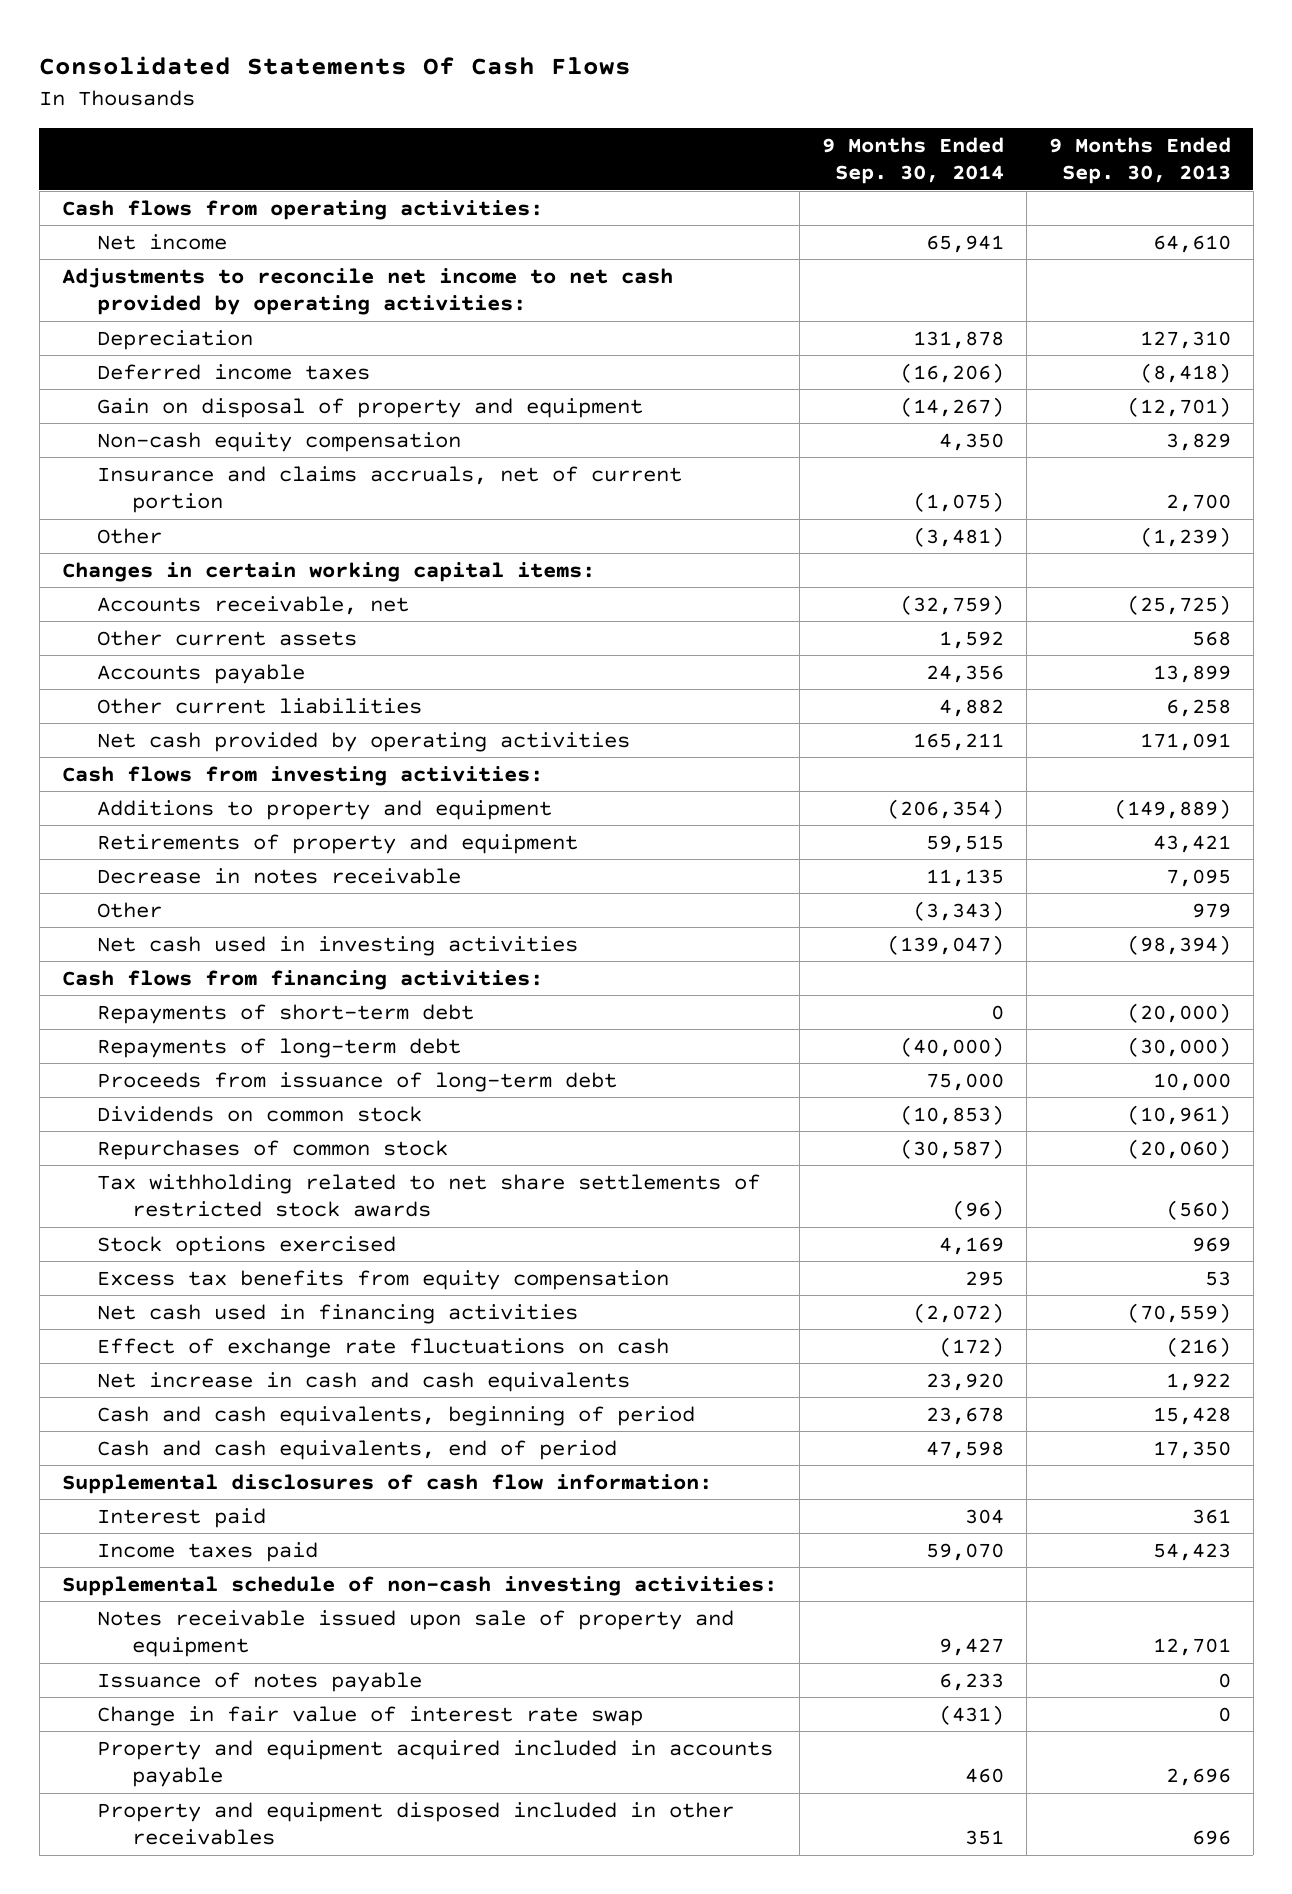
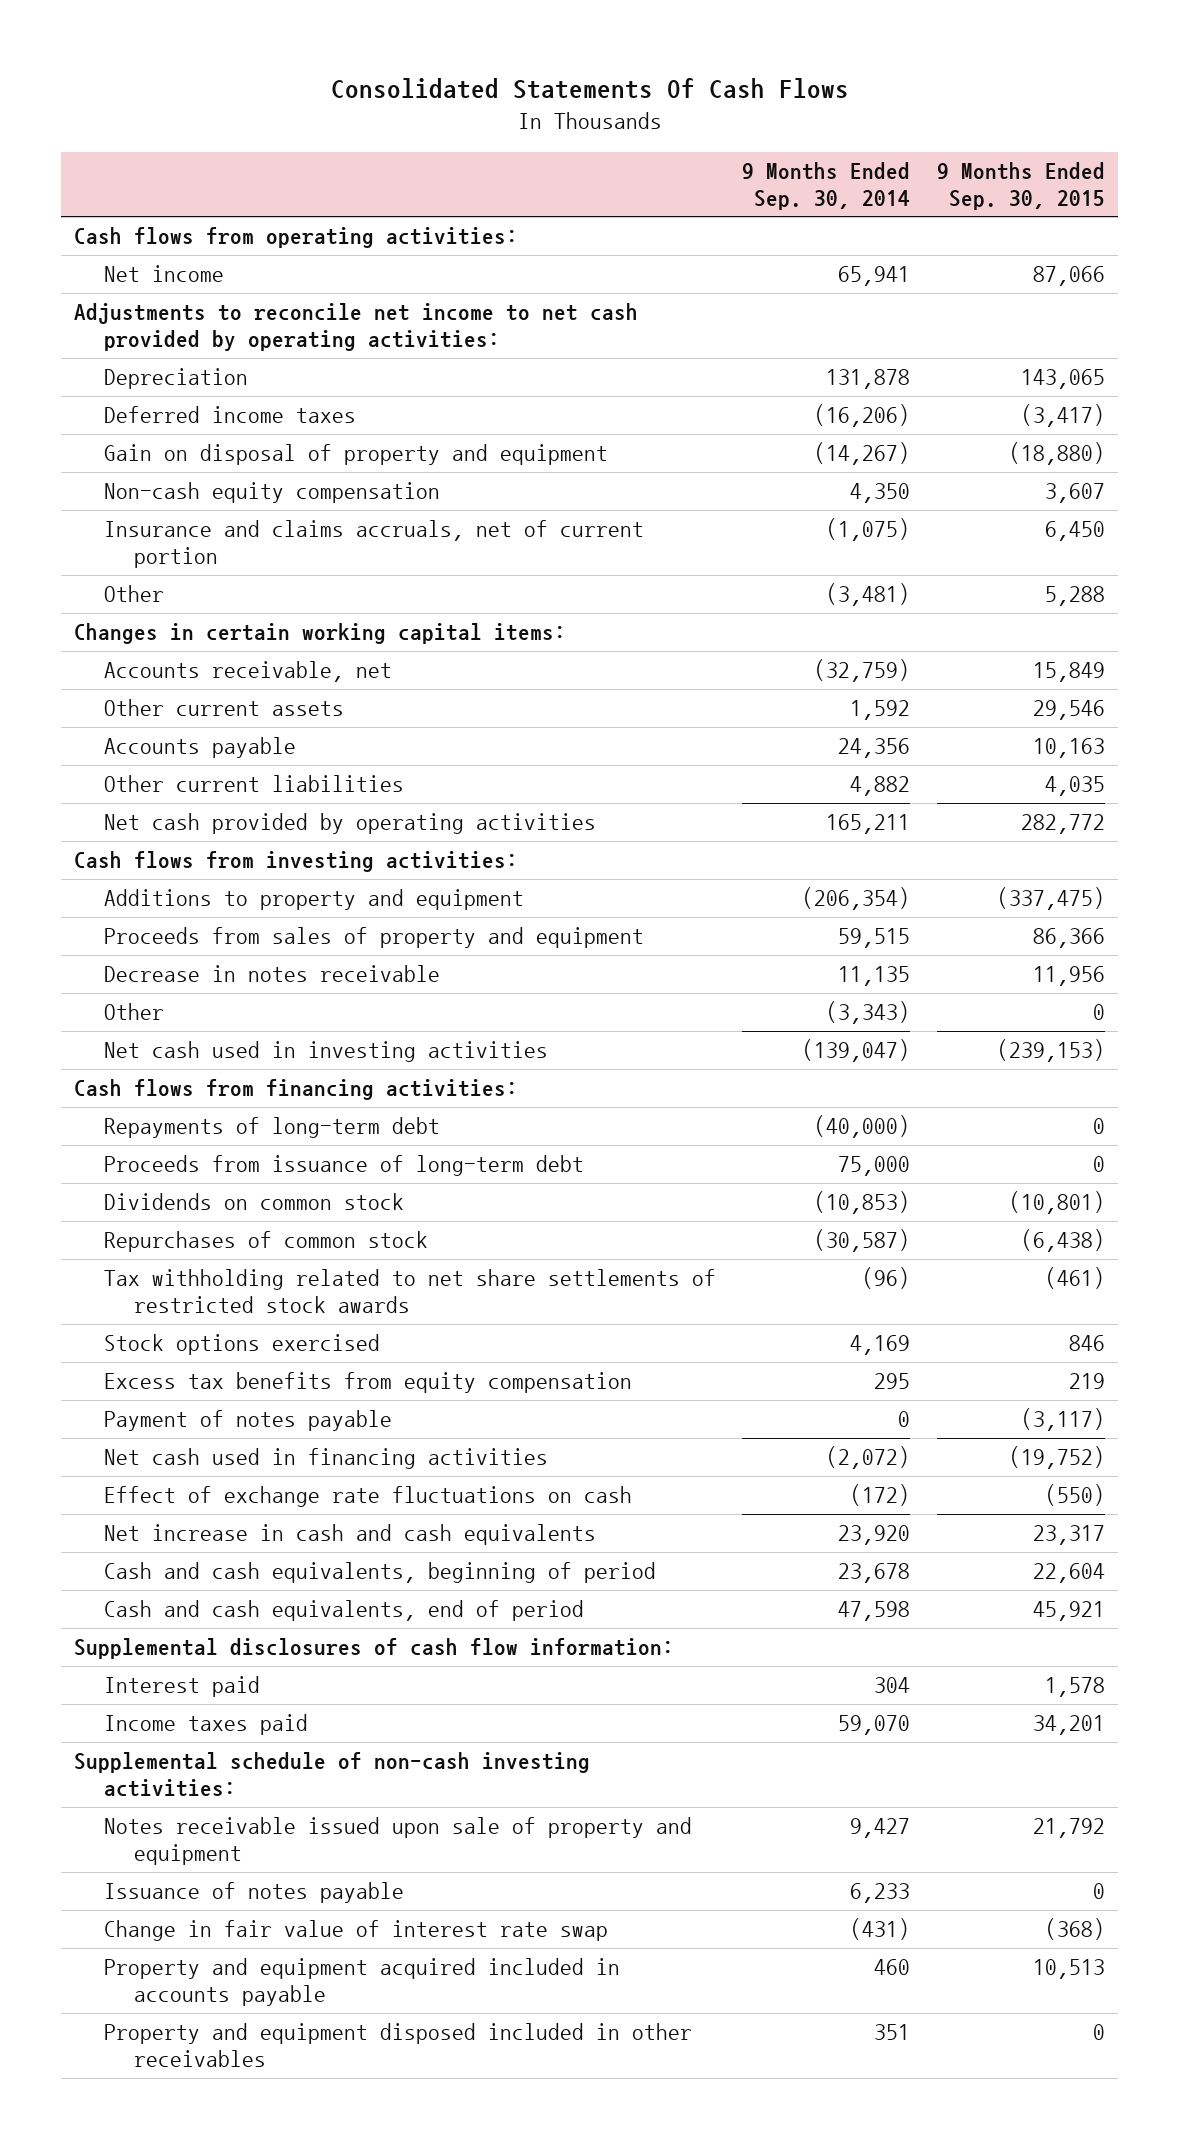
[1048,136,1231,185] 9 Months Ended Sep. 30, 2013 -> none
none -> [936,161,1105,210] 9 Months Ended Sep. 30, 2015
[96,833,578,854] Retirements of property and equipment -> [104,927,645,949] Proceeds from sales of property and equipment
[96,1003,474,1024] Repayments of short-term debt -> none
none -> [104,1410,393,1432] Payment of notes payable

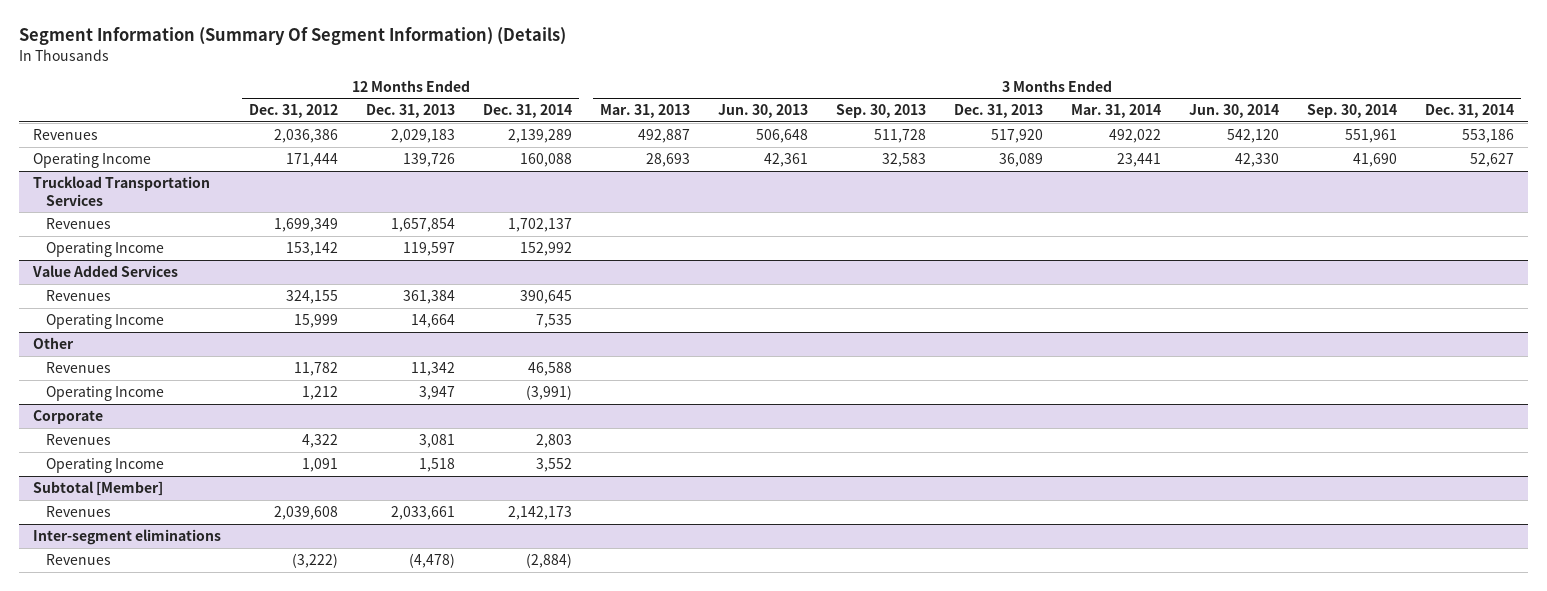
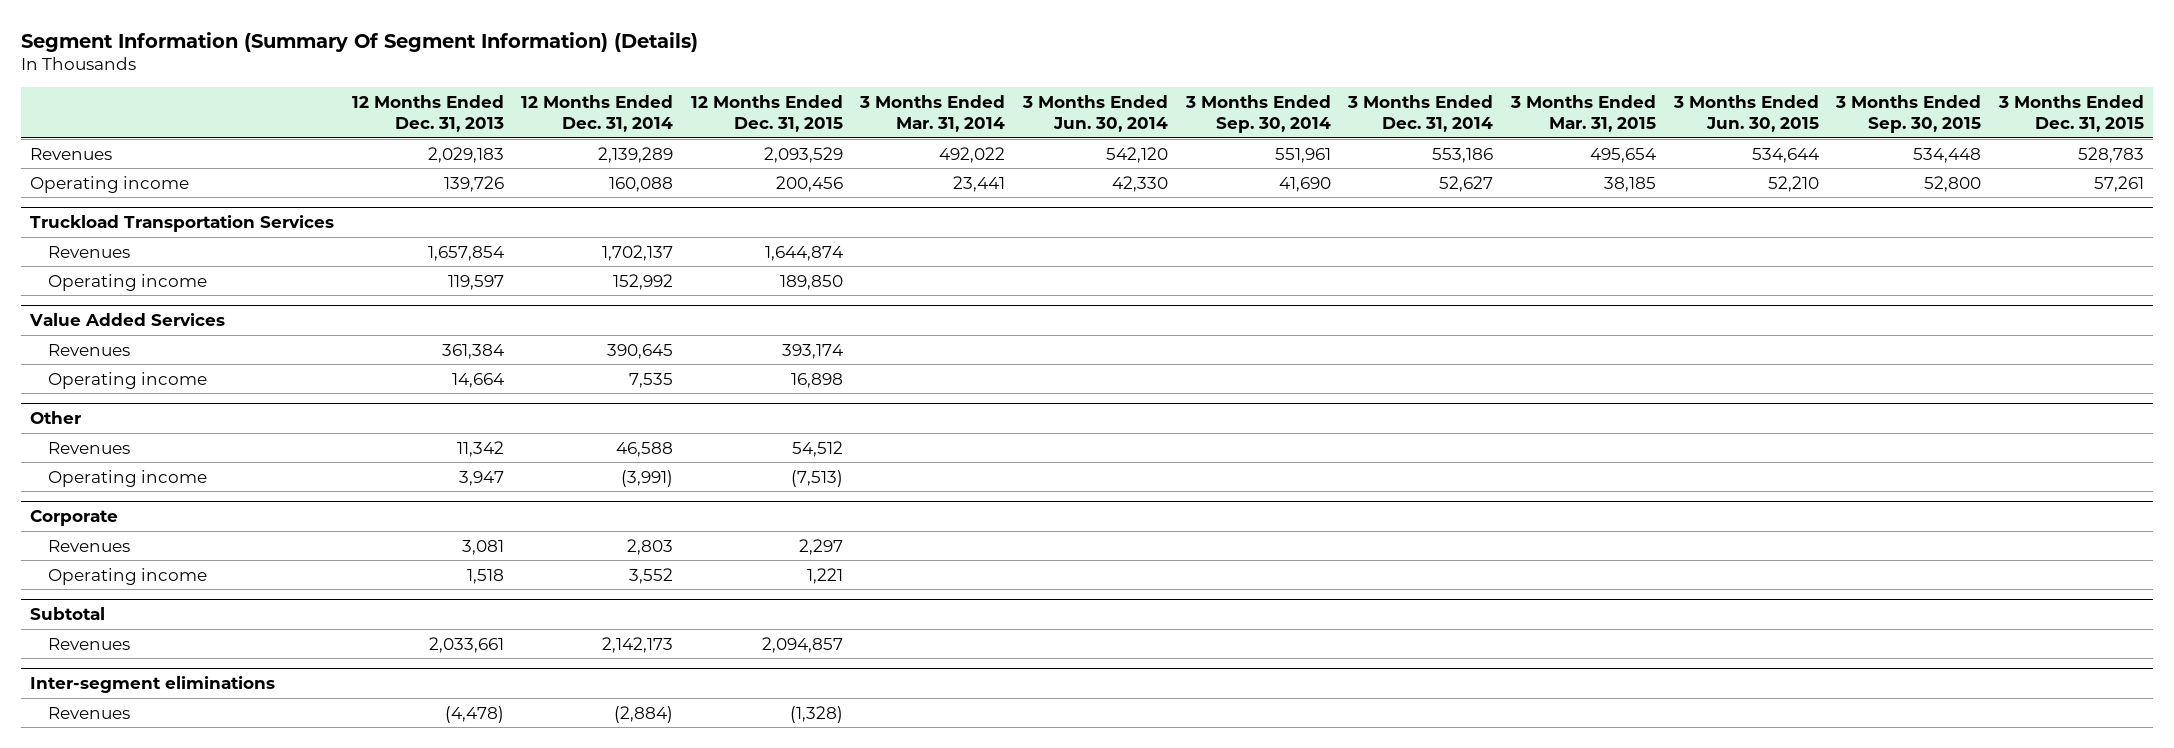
[249,104,339,119] Dec. 31, 2012 -> none
[600,104,691,119] Mar. 31, 2013 -> none
[718,104,809,119] Jun. 30, 2013 -> none
[835,104,926,119] Sep. 30, 2013 -> none
[953,104,1043,119] Dec. 31, 2013 -> none
none -> [690,95,843,133] 12 Months Ended Dec. 31, 2015
none -> [1509,95,1656,133] 3 Months Ended Mar. 31, 2015
none -> [1672,95,1819,133] 3 Months Ended Jun. 30, 2015
none -> [1835,95,1982,134] 3 Months Ended Sep. 30, 2015
none -> [1997,95,2144,133] 3 Months Ended Dec. 31, 2015
[33,152,152,168] Operating Income -> [29,175,189,193] Operating income
[46,241,165,257] Operating Income -> [47,273,207,291] Operating income
[46,313,165,329] Operating Income -> [47,371,207,389] Operating income
[46,385,165,401] Operating Income -> [47,469,207,487] Operating income
[46,457,165,473] Operating Income -> [47,567,207,585] Operating income
[33,480,164,496] Subtotal [Member] -> [29,607,105,621] Subtotal

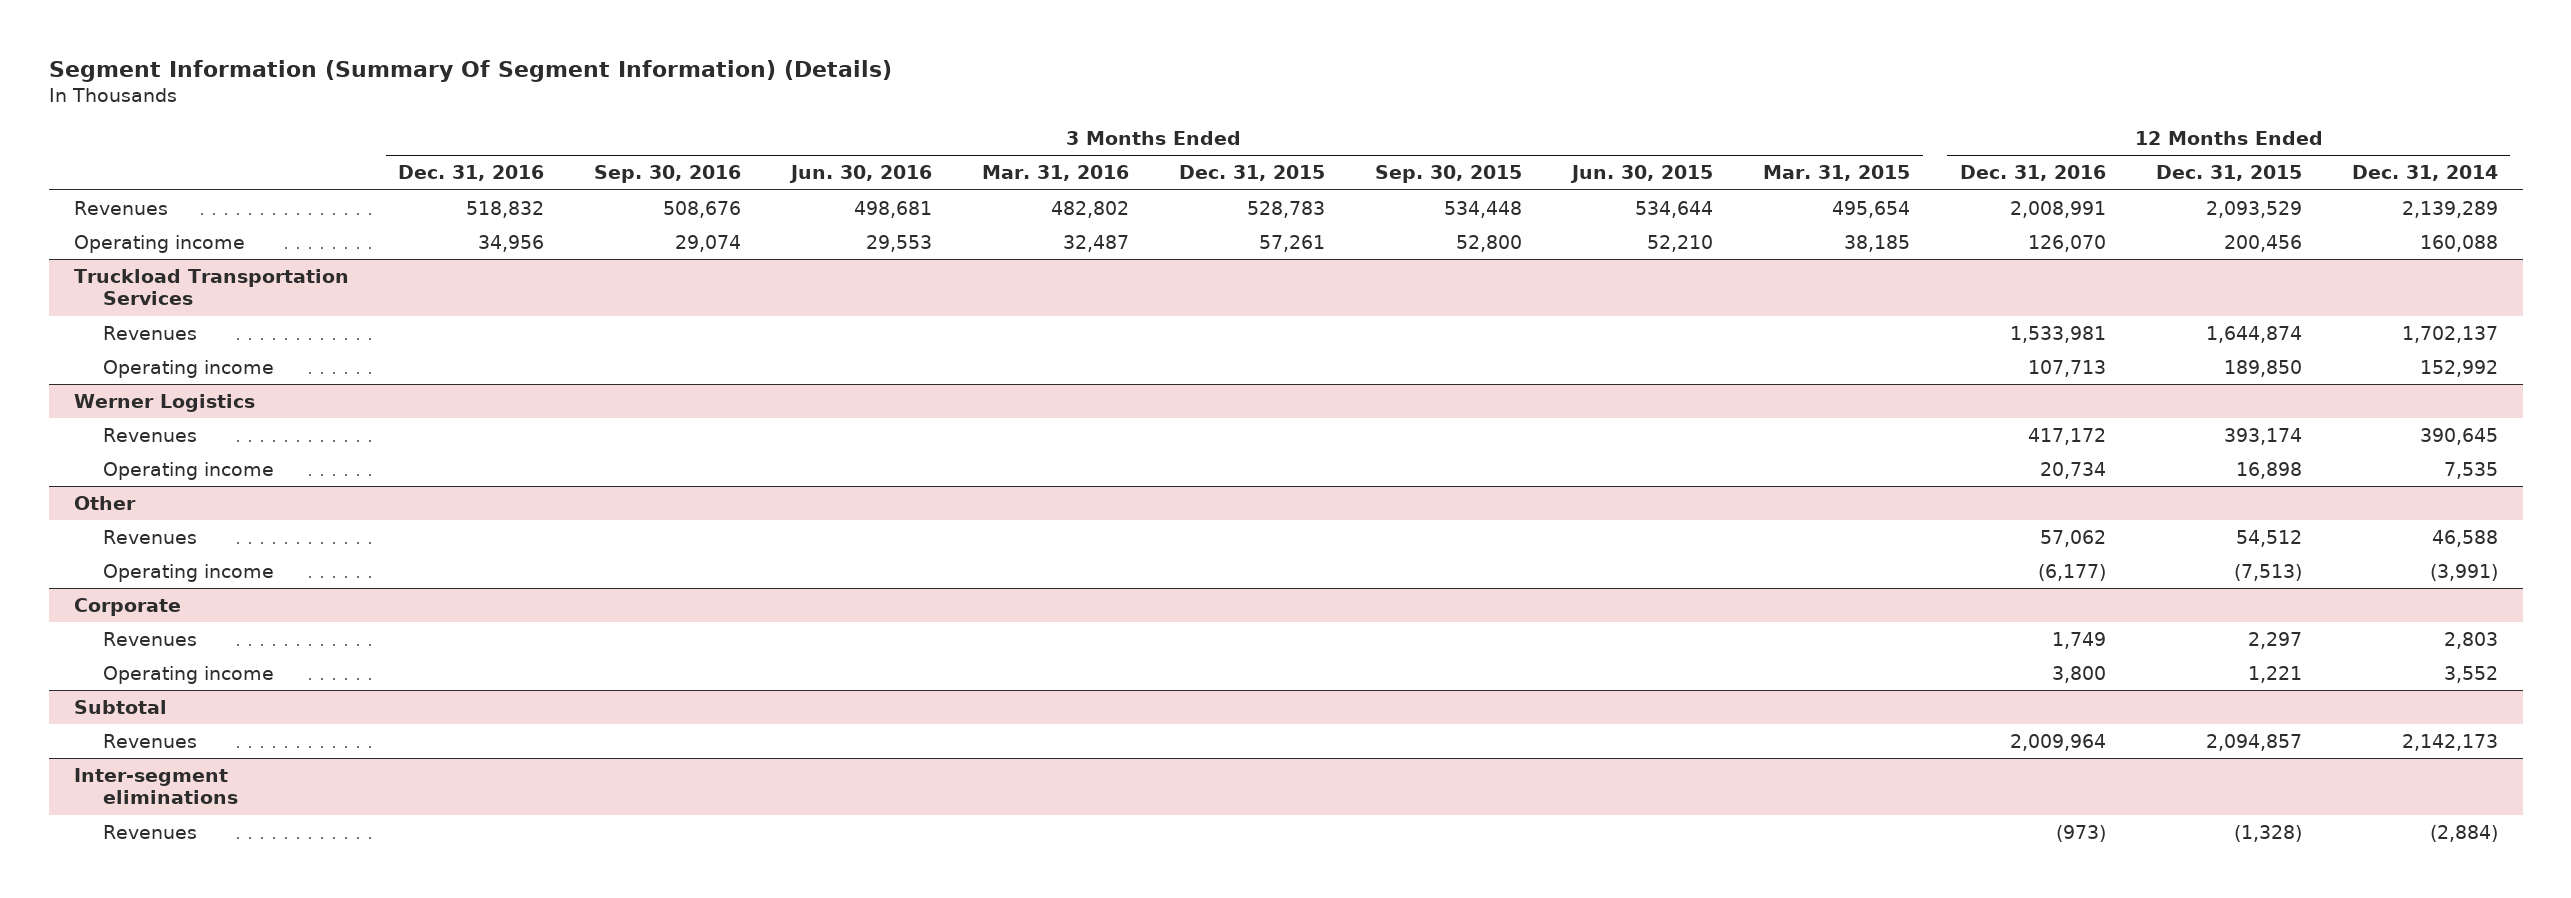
[351,95,504,133] 12 Months Ended Dec. 31, 2013 -> none
[859,95,1006,133] 3 Months Ended Mar. 31, 2014 -> none
[1022,95,1169,133] 3 Months Ended Jun. 30, 2014 -> none
[1184,95,1331,134] 3 Months Ended Sep. 30, 2014 -> none
[1347,95,1494,133] 3 Months Ended Dec. 31, 2014 -> none
none -> [398,165,545,182] Dec. 31, 2016
none -> [594,165,742,184] Sep. 30, 2016
none -> [789,165,933,184] Jun. 30, 2016
none -> [982,165,1130,182] Mar. 31, 2016
none -> [1959,165,2106,182] Dec. 31, 2016
[28,313,225,327] Value Added Services -> [73,393,255,412] Werner Logistics

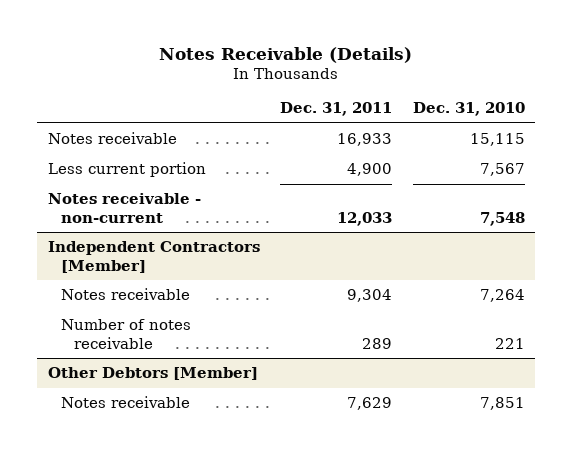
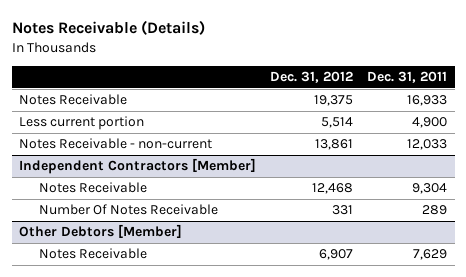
[412,102,525,117] Dec. 31, 2010 -> none
none -> [270,71,354,84] Dec. 31, 2012
[47,131,177,144] Notes receivable -> [18,94,127,106] Notes Receivable
[47,192,201,223] Notes receivable - non-current -> [18,138,212,150] Notes Receivable - non-current
[60,287,190,300] Notes receivable -> [39,182,148,194] Notes Receivable
[60,318,191,349] Number of notes receivable -> [39,204,219,216] Number Of Notes Receivable
[60,395,190,408] Notes receivable -> [39,248,148,260] Notes Receivable

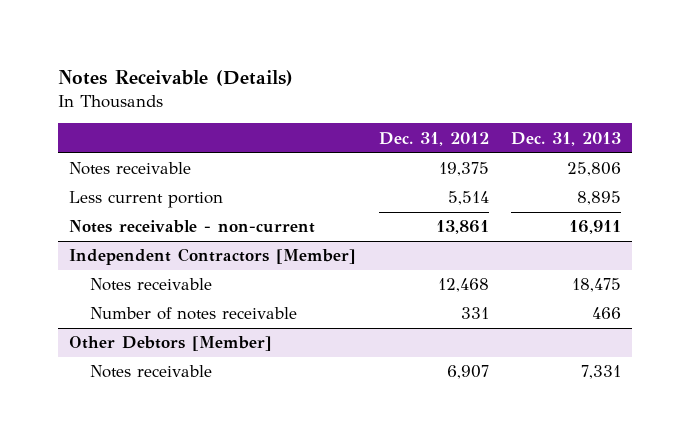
[367,71,448,84] Dec. 31, 2011 -> none
none -> [511,131,622,146] Dec. 31, 2013
[18,94,127,106] Notes Receivable -> [68,162,191,176] Notes receivable
[18,138,212,150] Notes Receivable - non-current -> [68,220,315,234] Notes receivable - non-current
[39,182,148,194] Notes Receivable -> [89,278,212,292] Notes receivable
[39,204,219,216] Number Of Notes Receivable -> [89,307,297,321] Number of notes receivable
[39,248,148,260] Notes Receivable -> [89,365,212,379] Notes receivable

